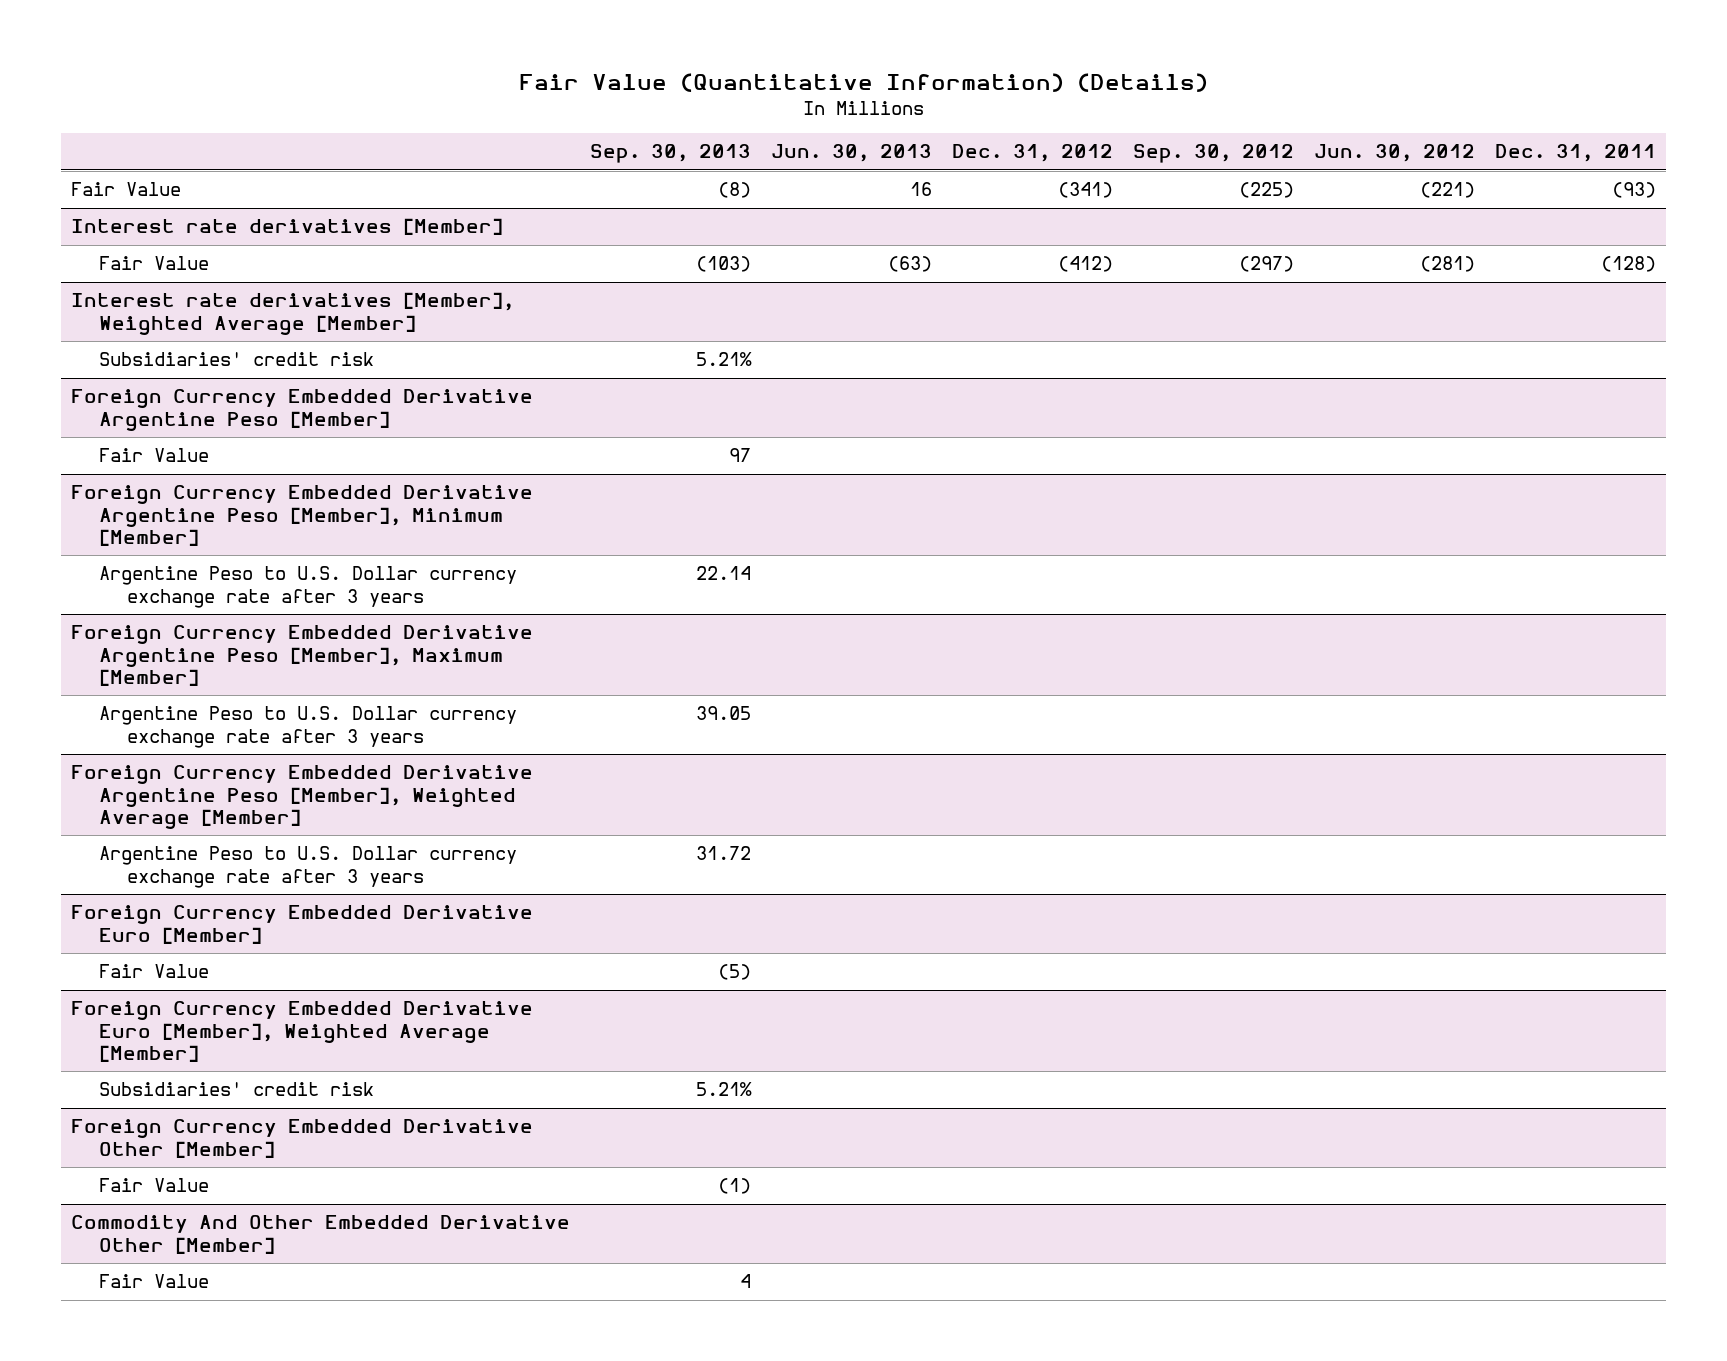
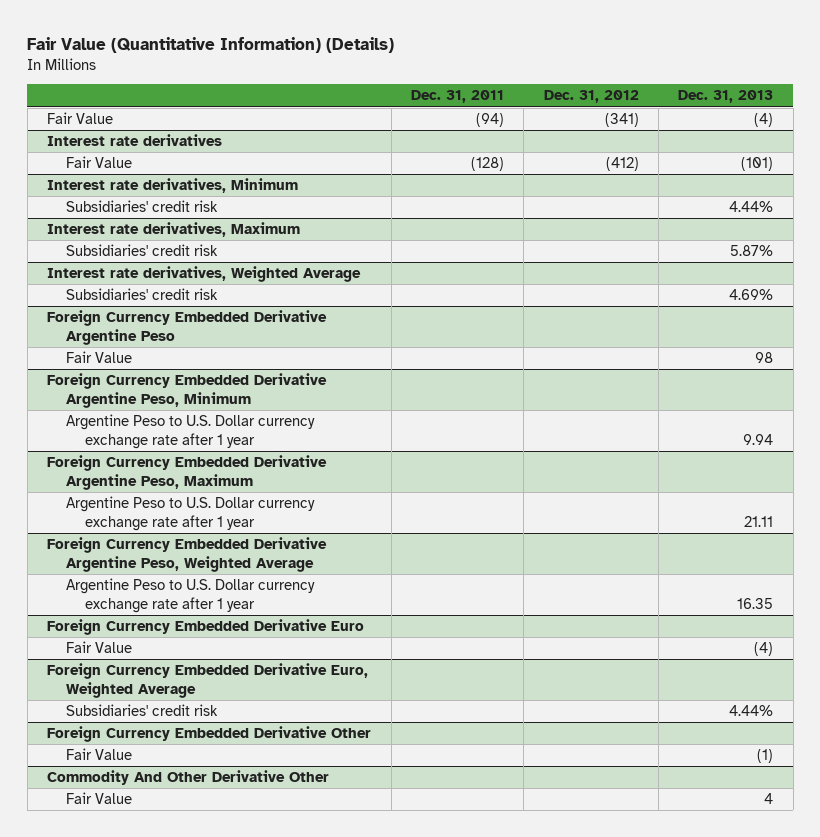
[589,144,751,164] Sep. 30, 2013 -> none
[770,144,932,163] Jun. 30, 2013 -> none
[1133,144,1295,164] Sep. 30, 2012 -> none
[1314,144,1476,163] Jun. 30, 2012 -> none
none -> [678,90,774,104] Dec. 31, 2013
[1612,182,1657,199] (93) -> [475,113,504,128] (94)
[70,218,503,236] Interest rate derivatives [Member] -> [47,134,223,147] Interest rate derivatives
none -> [47,178,299,194] Interest rate derivatives, Minimum
none -> [65,200,218,213] Subsidiaries' credit risk
none -> [47,222,301,238] Interest rate derivatives, Maximum
none -> [65,244,218,257] Subsidiaries' credit risk
[70,292,514,335] Interest rate derivatives [Member], Weighted Average [Member] -> [47,266,362,283] Interest rate derivatives, Weighted Average
[70,389,533,431] Foreign Currency Embedded Derivative Argentine Peso [Member] -> [47,310,328,345] Foreign Currency Embedded Derivative Argentine Peso
[70,485,533,546] Foreign Currency Embedded Derivative Argentine Peso [Member], Minimum [Member] -> [47,373,328,408] Foreign Currency Embedded Derivative Argentine Peso, Minimum
[99,566,518,608] Argentine Peso to U.S. Dollar currency exchange rate after 3 years -> [65,414,315,449] Argentine Peso to U.S. Dollar currency exchange rate after 1 year
[70,625,533,686] Foreign Currency Embedded Derivative Argentine Peso [Member], Maximum [Member] -> [47,455,328,490] Foreign Currency Embedded Derivative Argentine Peso, Maximum
[99,706,518,748] Argentine Peso to U.S. Dollar currency exchange rate after 3 years -> [65,496,315,531] Argentine Peso to U.S. Dollar currency exchange rate after 1 year
[70,765,533,829] Foreign Currency Embedded Derivative Argentine Peso [Member], Weighted Average [Member] -> [47,537,328,572] Foreign Currency Embedded Derivative Argentine Peso, Weighted Average
[99,846,518,888] Argentine Peso to U.S. Dollar currency exchange rate after 3 years -> [65,578,315,613] Argentine Peso to U.S. Dollar currency exchange rate after 1 year
[70,905,533,944] Foreign Currency Embedded Derivative Euro [Member] -> [47,619,365,636] Foreign Currency Embedded Derivative Euro
[70,1001,533,1062] Foreign Currency Embedded Derivative Euro [Member], Weighted Average [Member] -> [47,663,369,698] Foreign Currency Embedded Derivative Euro, Weighted Average
[70,1119,533,1158] Foreign Currency Embedded Derivative Other [Member] -> [47,726,372,743] Foreign Currency Embedded Derivative Other
[70,1215,570,1254] Commodity And Other Embedded Derivative Other [Member] -> [47,770,330,786] Commodity And Other Derivative Other

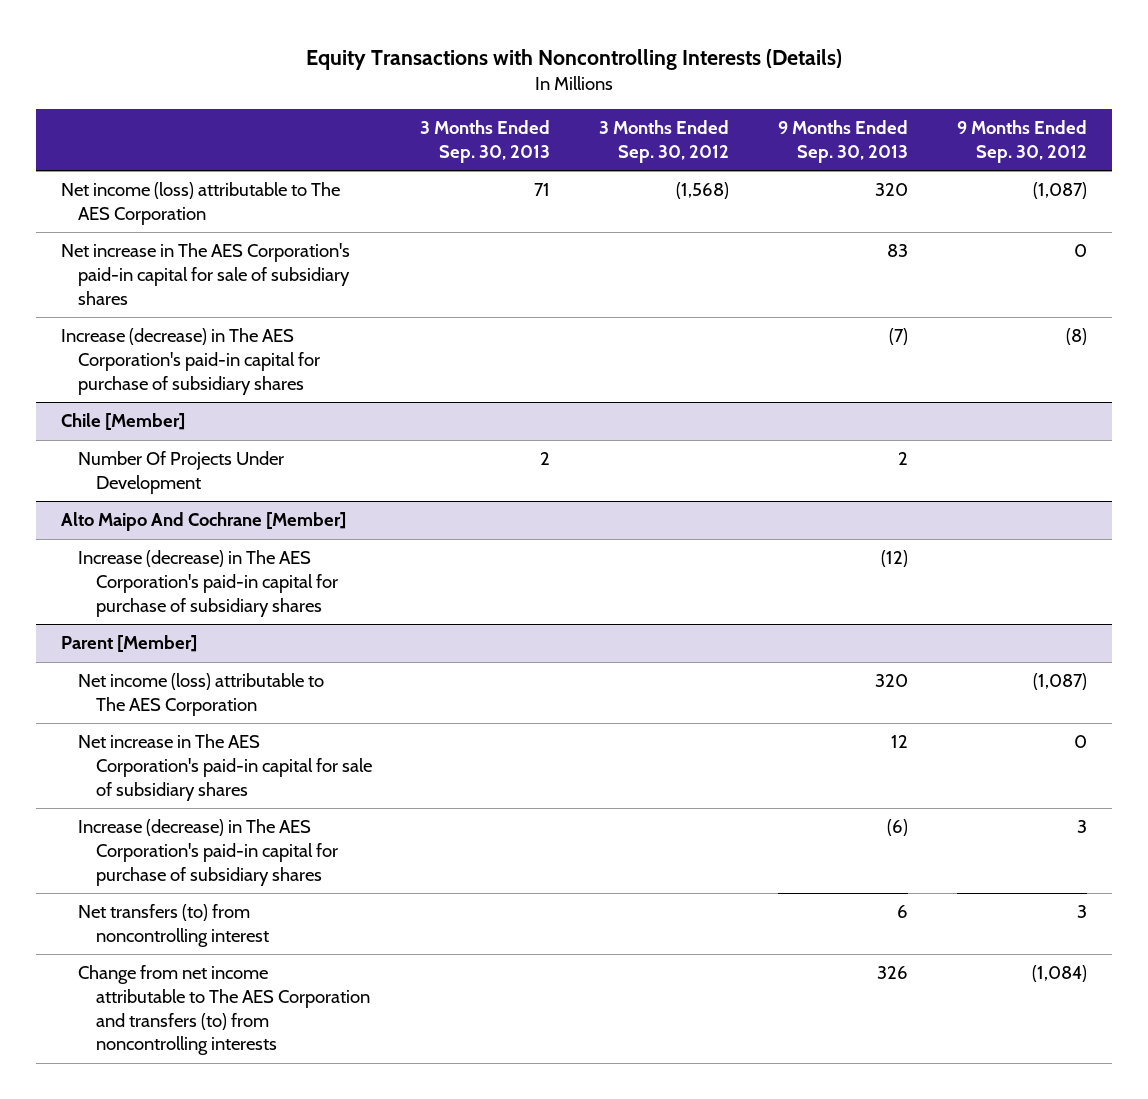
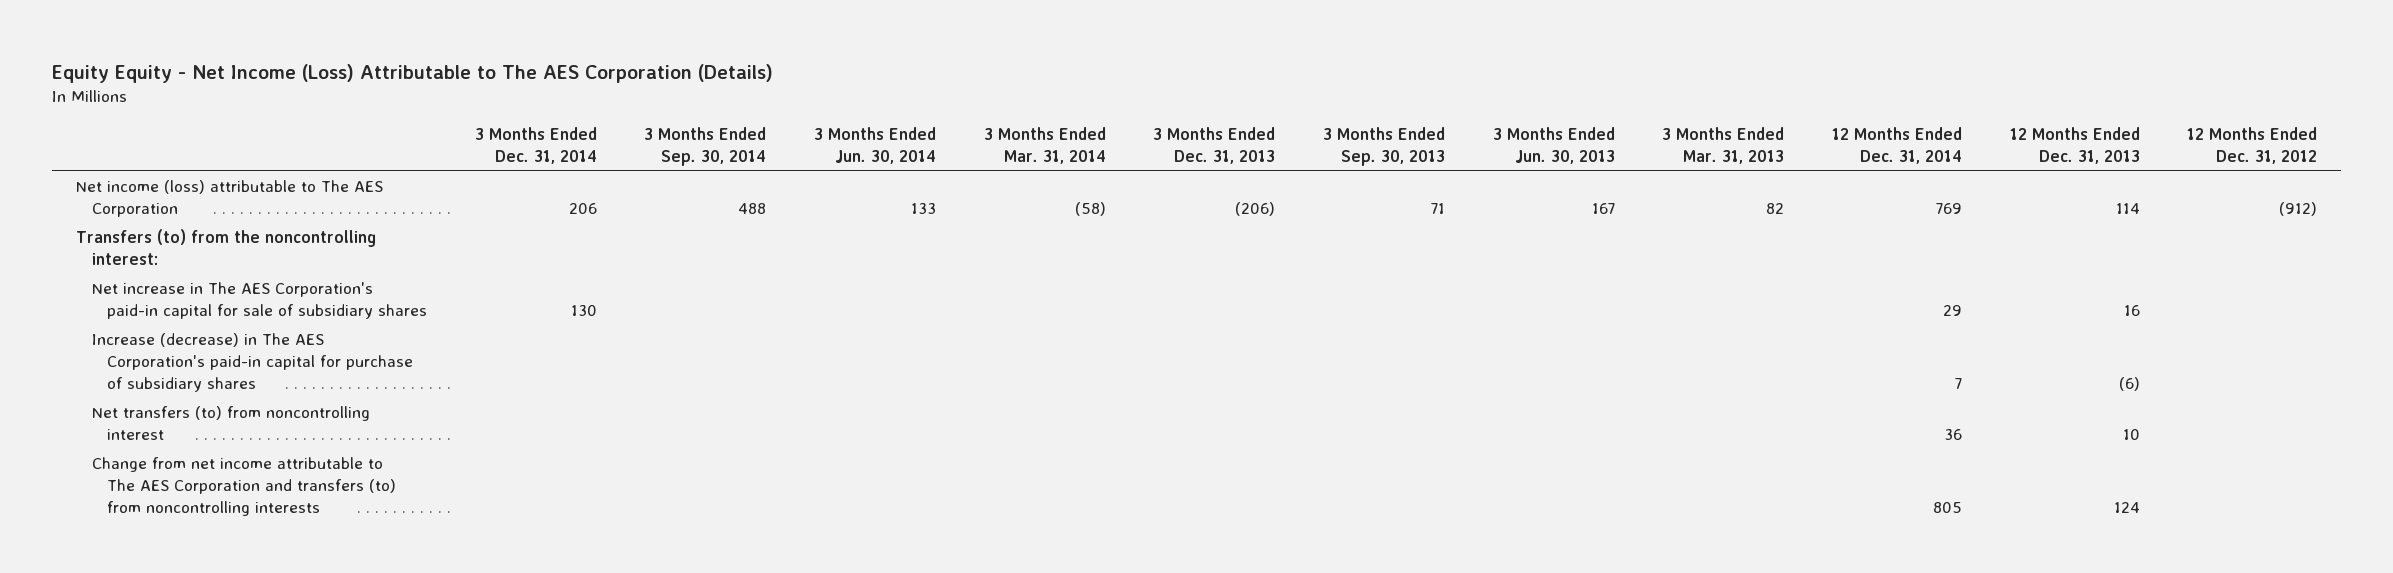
[305,49,842,71] Equity Transactions with Noncontrolling Interests (Details) -> [52,63,774,83] Equity Equity - Net Income (Loss) Attributable to The AES Corporation (Details)
[599,120,730,163] 3 Months Ended Sep. 30, 2012 -> none
[778,120,909,163] 9 Months Ended Sep. 30, 2013 -> none
[957,120,1088,163] 9 Months Ended Sep. 30, 2012 -> none
none -> [474,126,597,164] 3 Months Ended Dec. 31, 2014
none -> [644,126,767,166] 3 Months Ended Sep. 30, 2014
none -> [814,126,937,164] 3 Months Ended Jun. 30, 2014
none -> [983,126,1106,164] 3 Months Ended Mar. 31, 2014
none -> [1153,126,1276,164] 3 Months Ended Dec. 31, 2013
none -> [1492,126,1615,164] 3 Months Ended Jun. 30, 2013
none -> [1662,126,1785,164] 3 Months Ended Mar. 31, 2013
none -> [1832,126,1963,164] 12 Months Ended Dec. 31, 2014
none -> [2009,126,2140,164] 12 Months Ended Dec. 31, 2013
none -> [2187,126,2318,164] 12 Months Ended Dec. 31, 2012
none -> [75,228,376,265] Transfers (to) from the noncontrolling interest:
[60,413,185,431] Chile [Member] -> none
[78,451,285,495] Number Of Projects Under Development -> none
[60,512,346,532] Alto Maipo And Cochrane [Member] -> none
[78,550,338,617] Increase (decrease) in The AES Corporation's paid-in capital for purchase of subsidiary shares -> none
[60,635,197,653] Parent [Member] -> none
[78,673,325,717] Net income (loss) attributable to The AES Corporation -> none
[78,734,372,801] Net increase in The AES Corporation's paid-in capital for sale of subsidiary shares -> none
[78,819,338,886] Increase (decrease) in The AES Corporation's paid-in capital for purchase of subsidiary shares -> none
[78,904,269,948] Net transfers (to) from noncontrolling interest -> none
[78,965,370,1056] Change from net income attributable to The AES Corporation and transfers (to) from noncontrolling interests -> none
none -> [91,405,370,440] Net transfers (to) from noncontrolling interest
none -> [91,456,397,516] Change from net income attributable to The AES Corporation and transfers (to) from noncontrolling interests

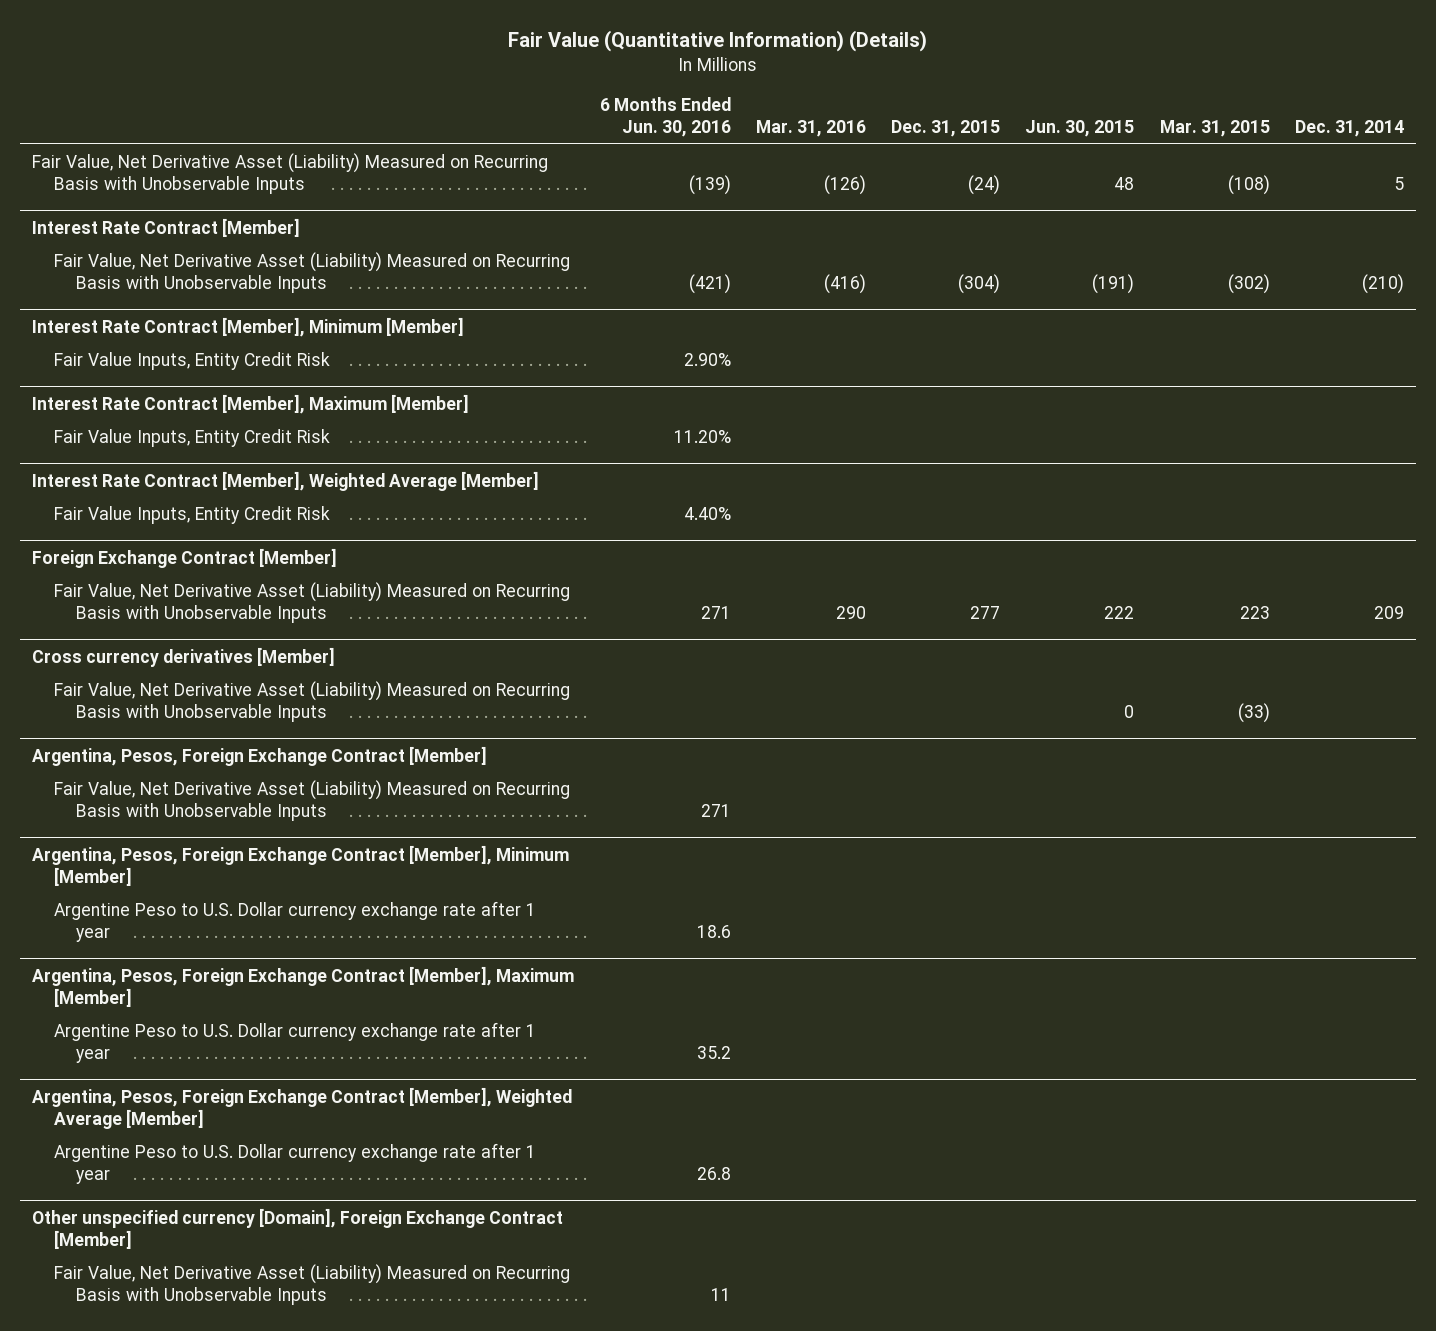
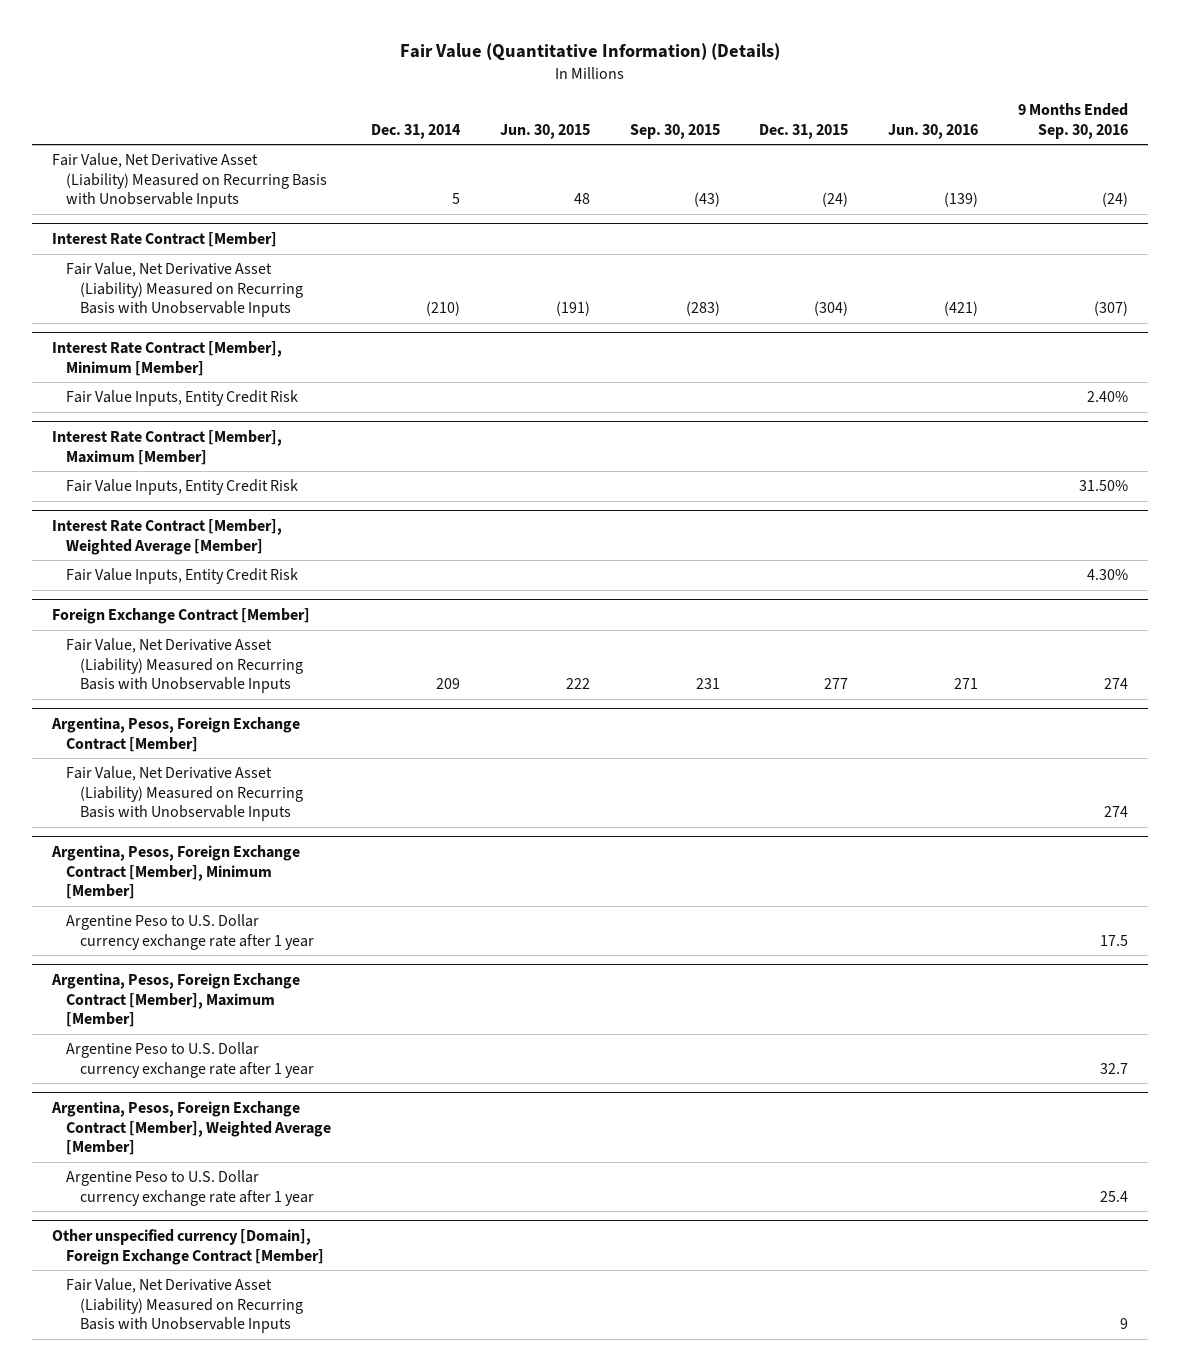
[599,97,731,138] 6 Months Ended Jun. 30, 2016 -> none
[755,120,866,138] Mar. 31, 2016 -> none
[1159,120,1270,138] Mar. 31, 2015 -> none
none -> [629,123,720,139] Sep. 30, 2015
none -> [888,123,979,139] Jun. 30, 2016
none -> [1018,103,1129,139] 9 Months Ended Sep. 30, 2016
[32,646,336,667] Cross currency derivatives [Member] -> none
[54,680,571,722] Fair Value, Net Derivative Asset (Liability) Measured on Recurring Basis with Unobservable Inputs -> none

